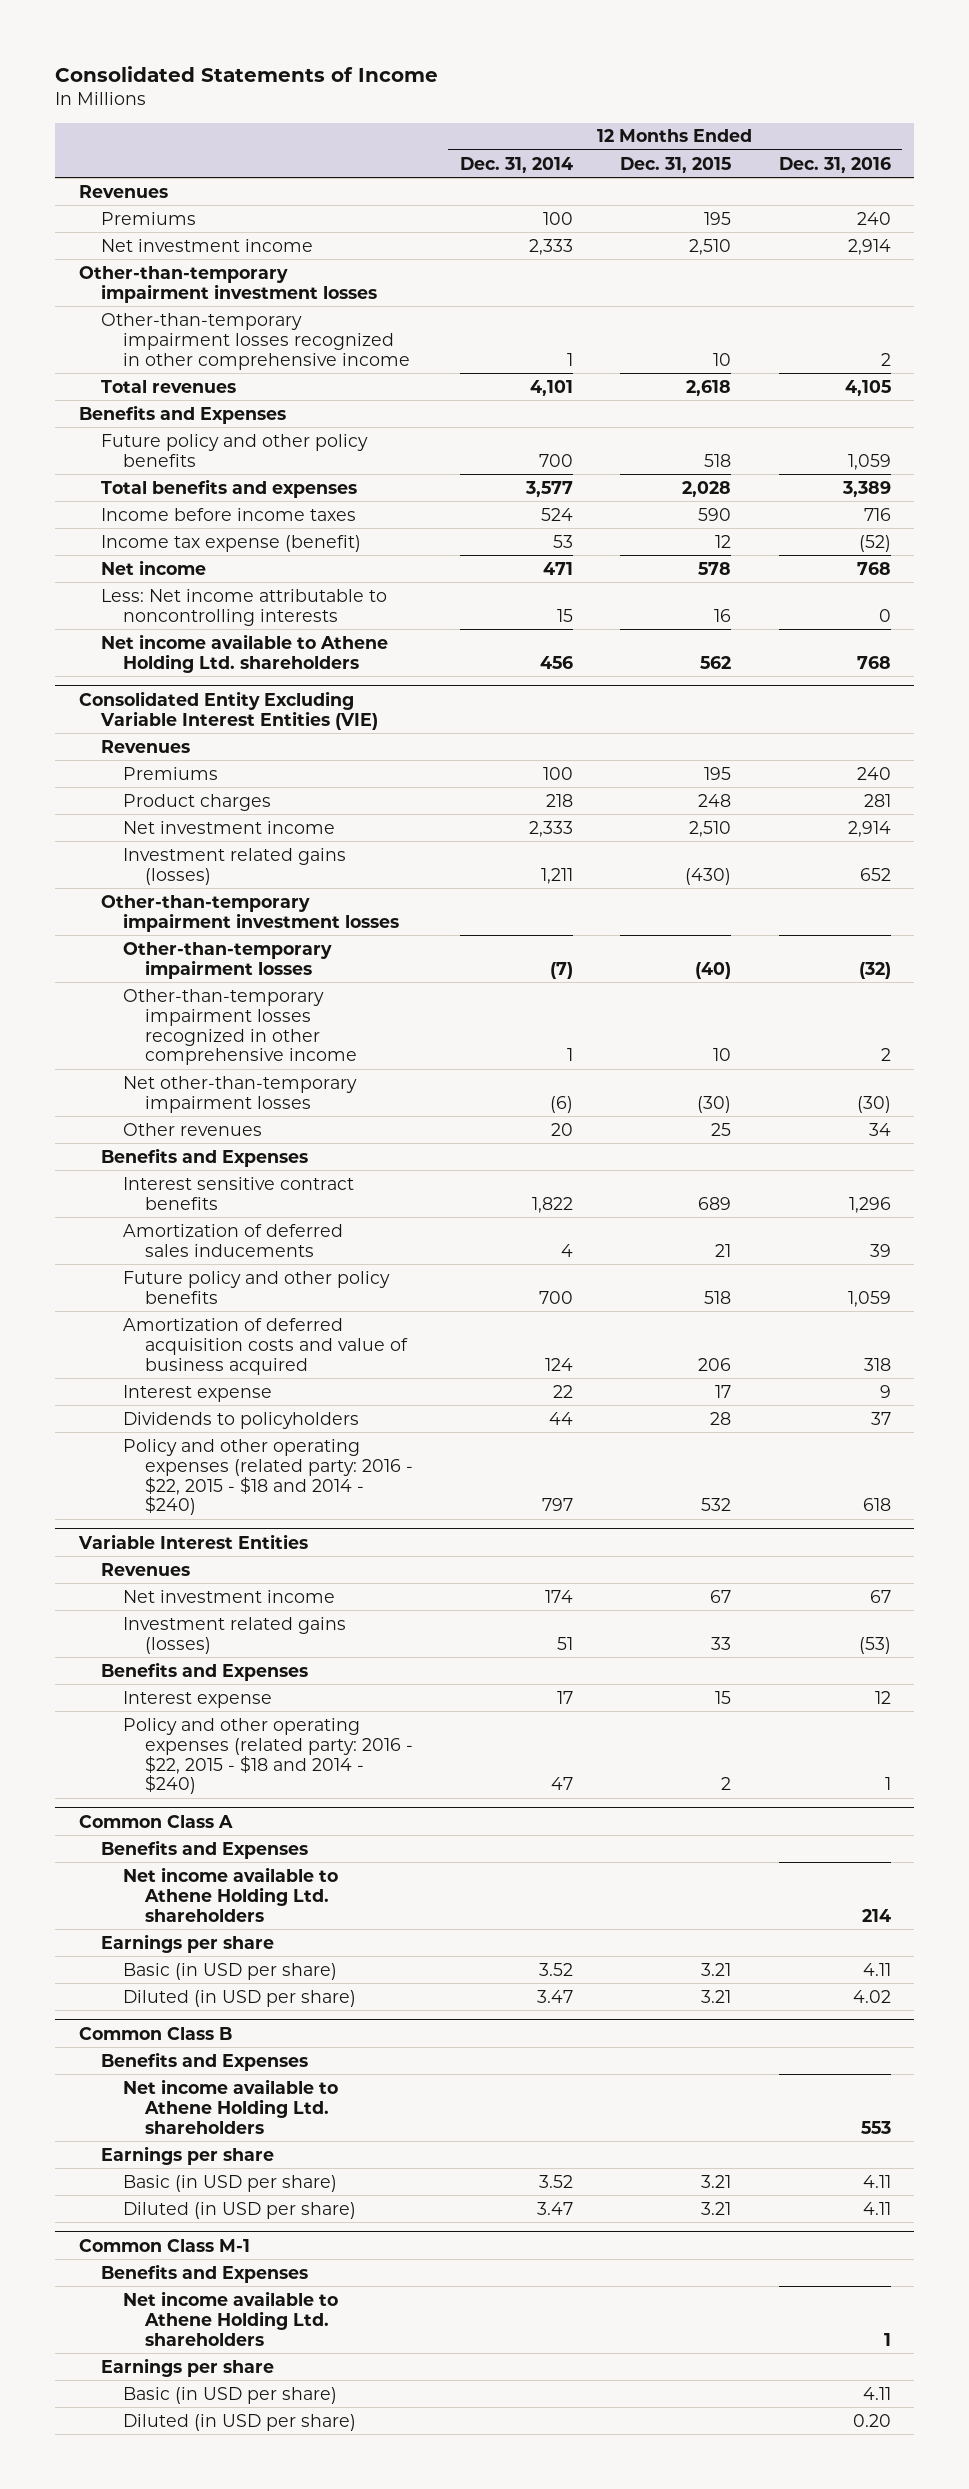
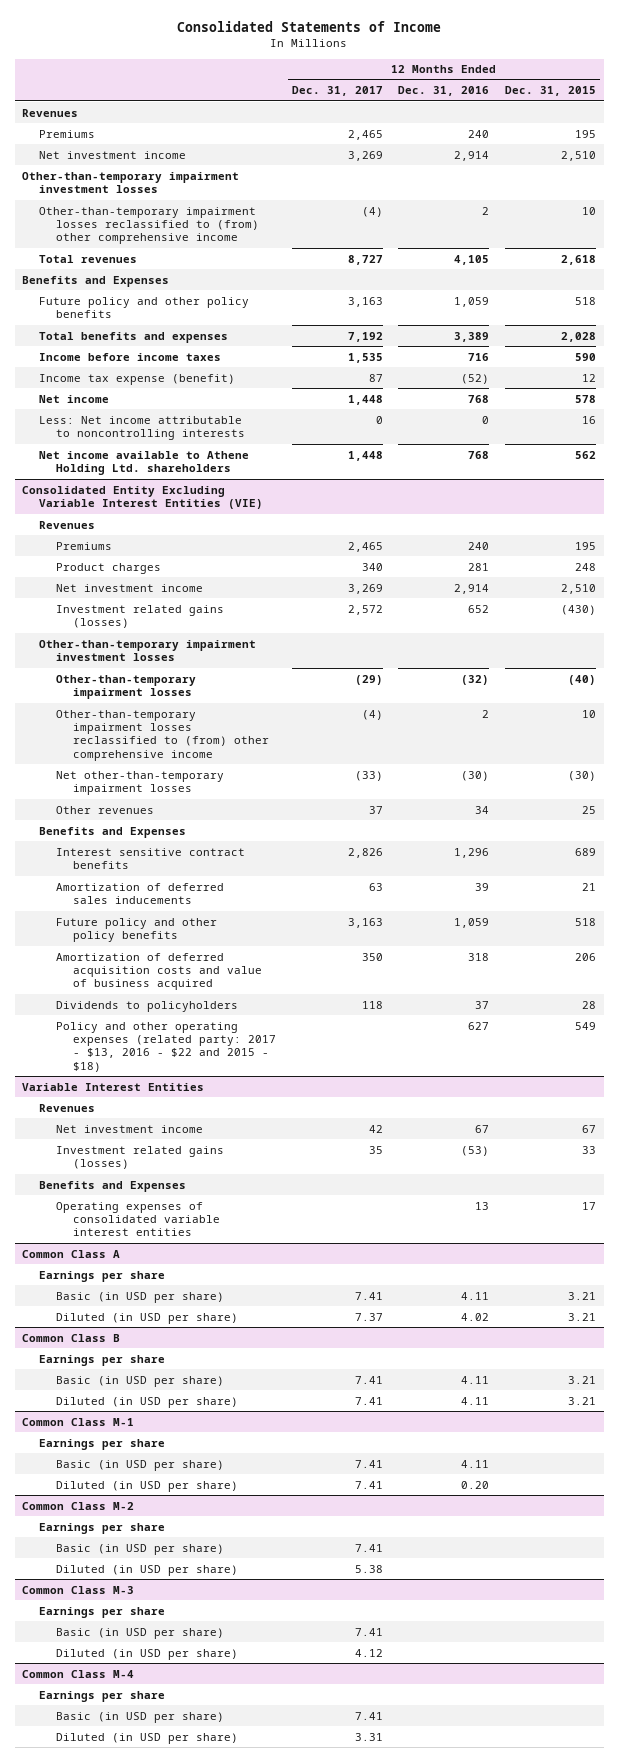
[460,156,574,173] Dec. 31, 2014 -> none
none -> [291,86,383,97] Dec. 31, 2017
[100,312,410,370] Other-than-temporary impairment losses recognized in other comprehensive income -> [39,206,260,245] Other-than-temporary impairment losses reclassified to (from) other comprehensive income
[122,988,357,1066] Other-than-temporary impairment losses recognized in other comprehensive income -> [56,709,270,761] Other-than-temporary impairment losses reclassified to (from) other comprehensive income
[122,1384,272,1402] Interest expense -> none
[122,1438,413,1516] Policy and other operating expenses (related party: 2016 - $22, 2015 - $18 and 2014 - $240) -> [56,1021,277,1072] Policy and other operating expenses (related party: 2017 - $13, 2016 - $22 and 2015 - $18)
[701,1498,732,1512] 532 -> [575,1021,597,1030] 549
[862,1498,891,1512] 618 -> [468,1021,490,1030] 627
[122,1690,272,1708] Interest expense -> none
[122,1717,413,1795] Policy and other operating expenses (related party: 2016 - $22, 2015 - $18 and 2014 - $240) -> none
none -> [56,1201,221,1237] Operating expenses of consolidated variable interest entities
[100,1839,308,1859] Benefits and Expenses -> none
[122,1866,338,1922] Net income available to Athene Holding Ltd. shareholders -> none
[100,2051,308,2071] Benefits and Expenses -> none
[122,2078,338,2134] Net income available to Athene Holding Ltd. shareholders -> none
[100,2263,308,2283] Benefits and Expenses -> none
[122,2290,338,2346] Net income available to Athene Holding Ltd. shareholders -> none
none -> [22,1501,135,1510] Common Class M-2
none -> [39,1522,166,1534] Earnings per share
none -> [56,1543,225,1555] Basic (in USD per share)
none -> [56,1564,239,1576] Diluted (in USD per share)
none -> [22,1585,135,1594] Common Class M-3
none -> [39,1606,166,1618] Earnings per share
none -> [56,1627,225,1639] Basic (in USD per share)
none -> [56,1648,239,1660] Diluted (in USD per share)
none -> [22,1669,135,1678] Common Class M-4
none -> [39,1690,166,1702] Earnings per share
none -> [56,1711,225,1723] Basic (in USD per share)
none -> [56,1732,239,1744] Diluted (in USD per share)

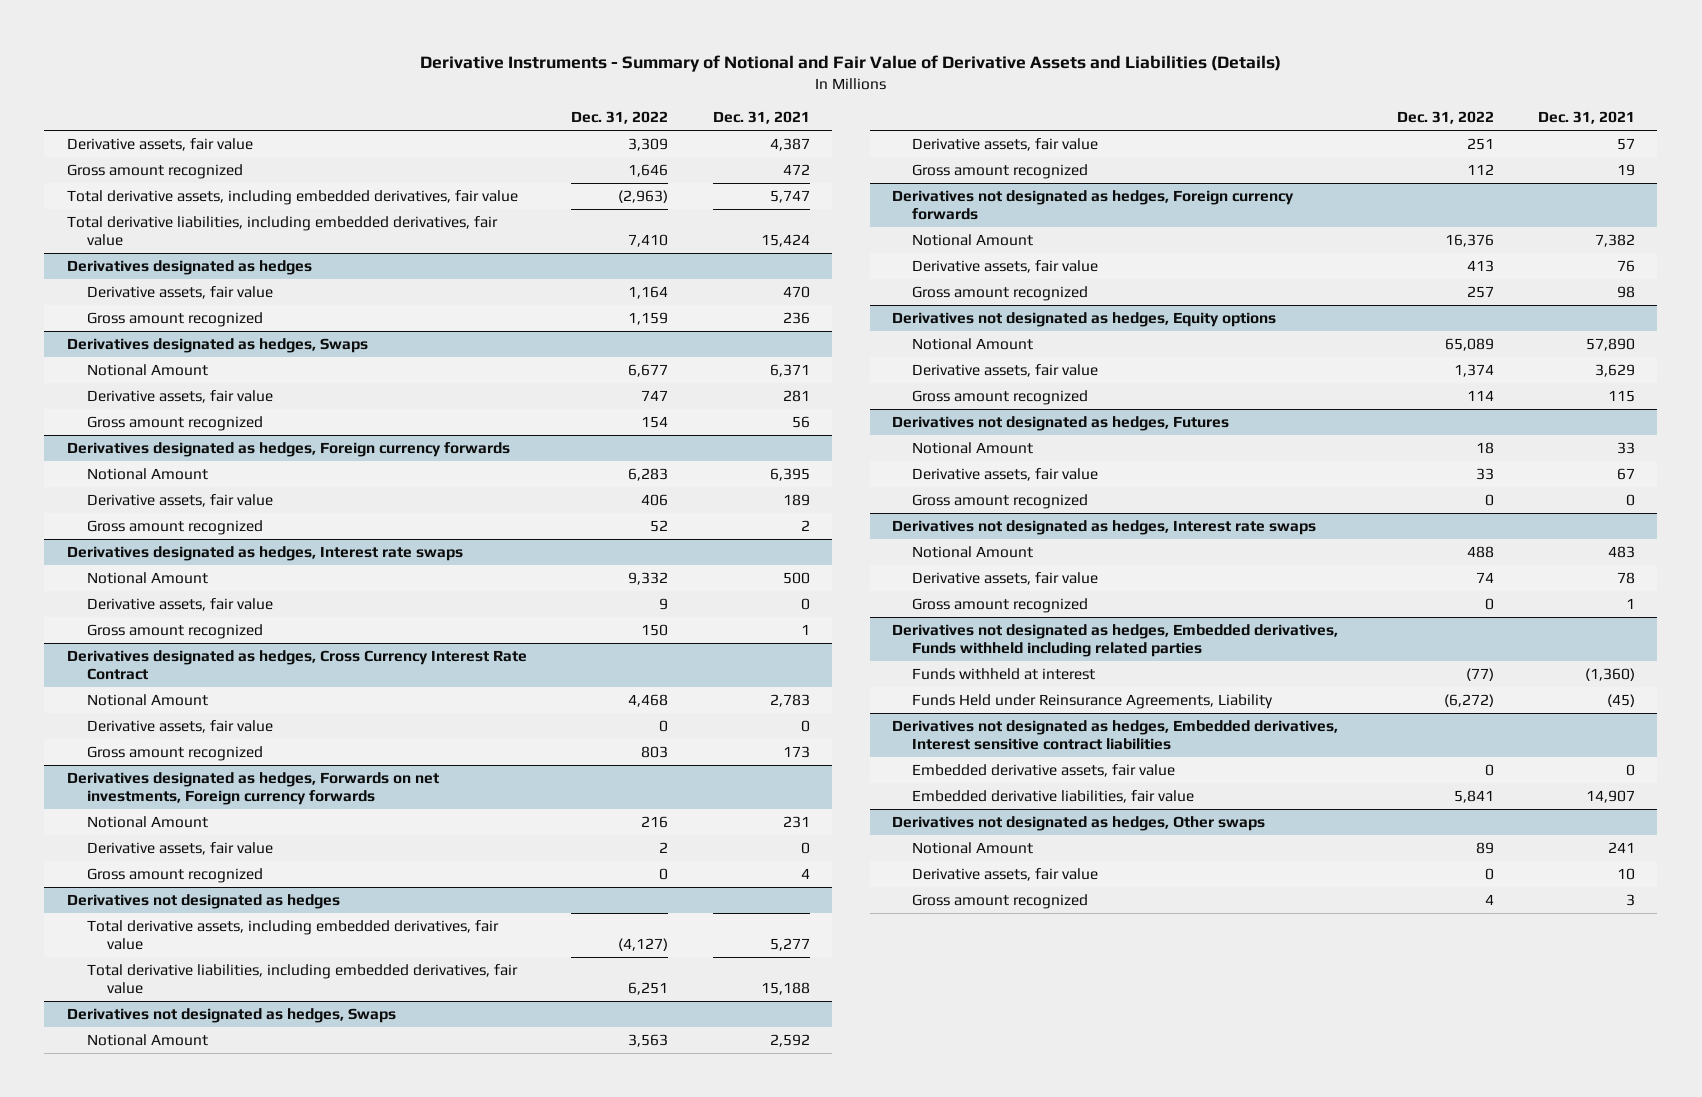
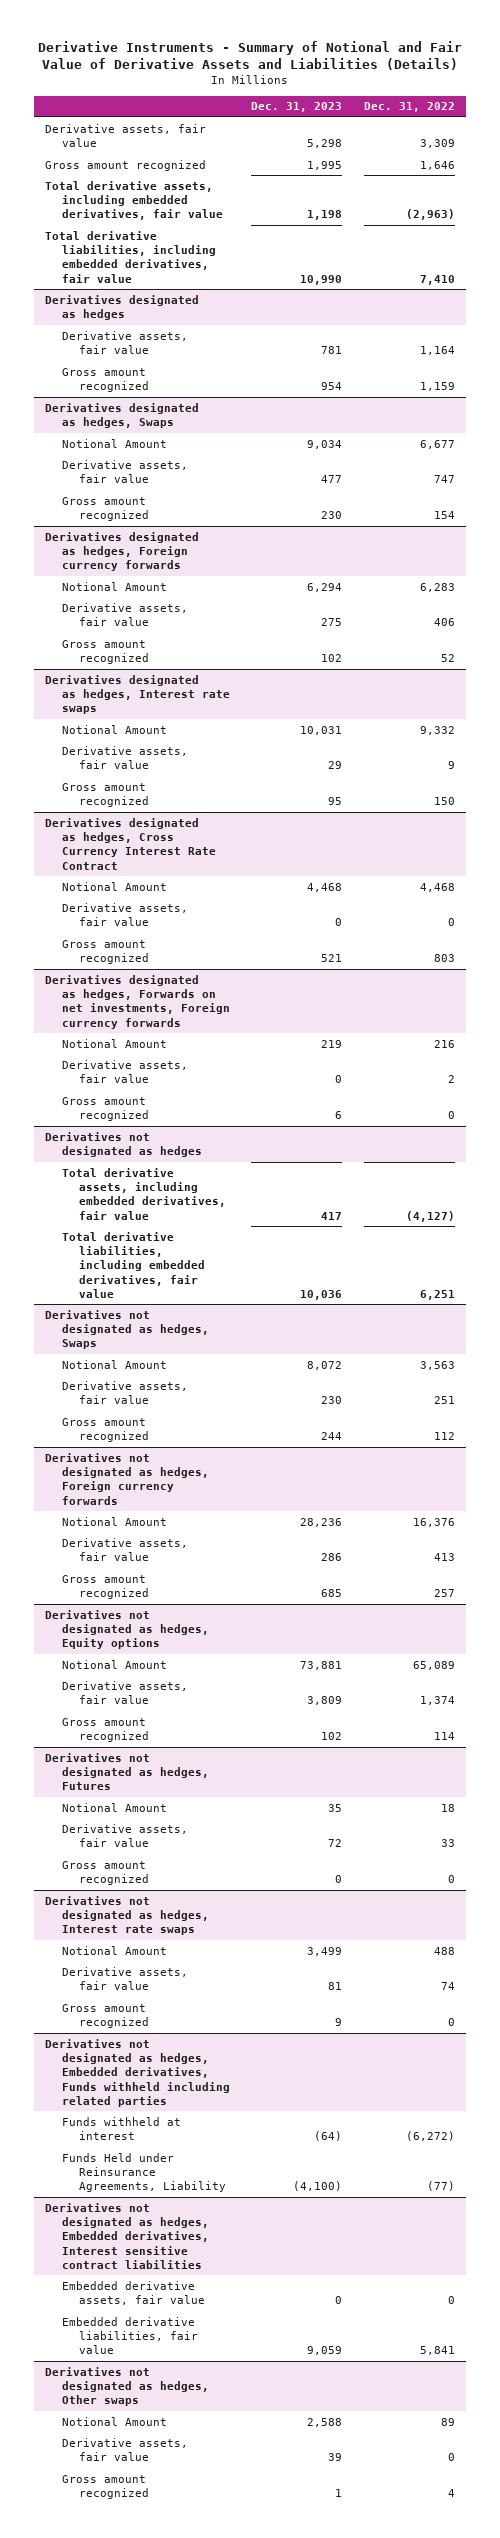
[712,110,810,124] Dec. 31, 2021 -> none
none -> [251,102,343,113] Dec. 31, 2023
[1465,667,1494,681] (77) -> [405,2131,455,2142] (6,272)
[1443,693,1494,707] (6,272) -> [426,2181,455,2192] (77)

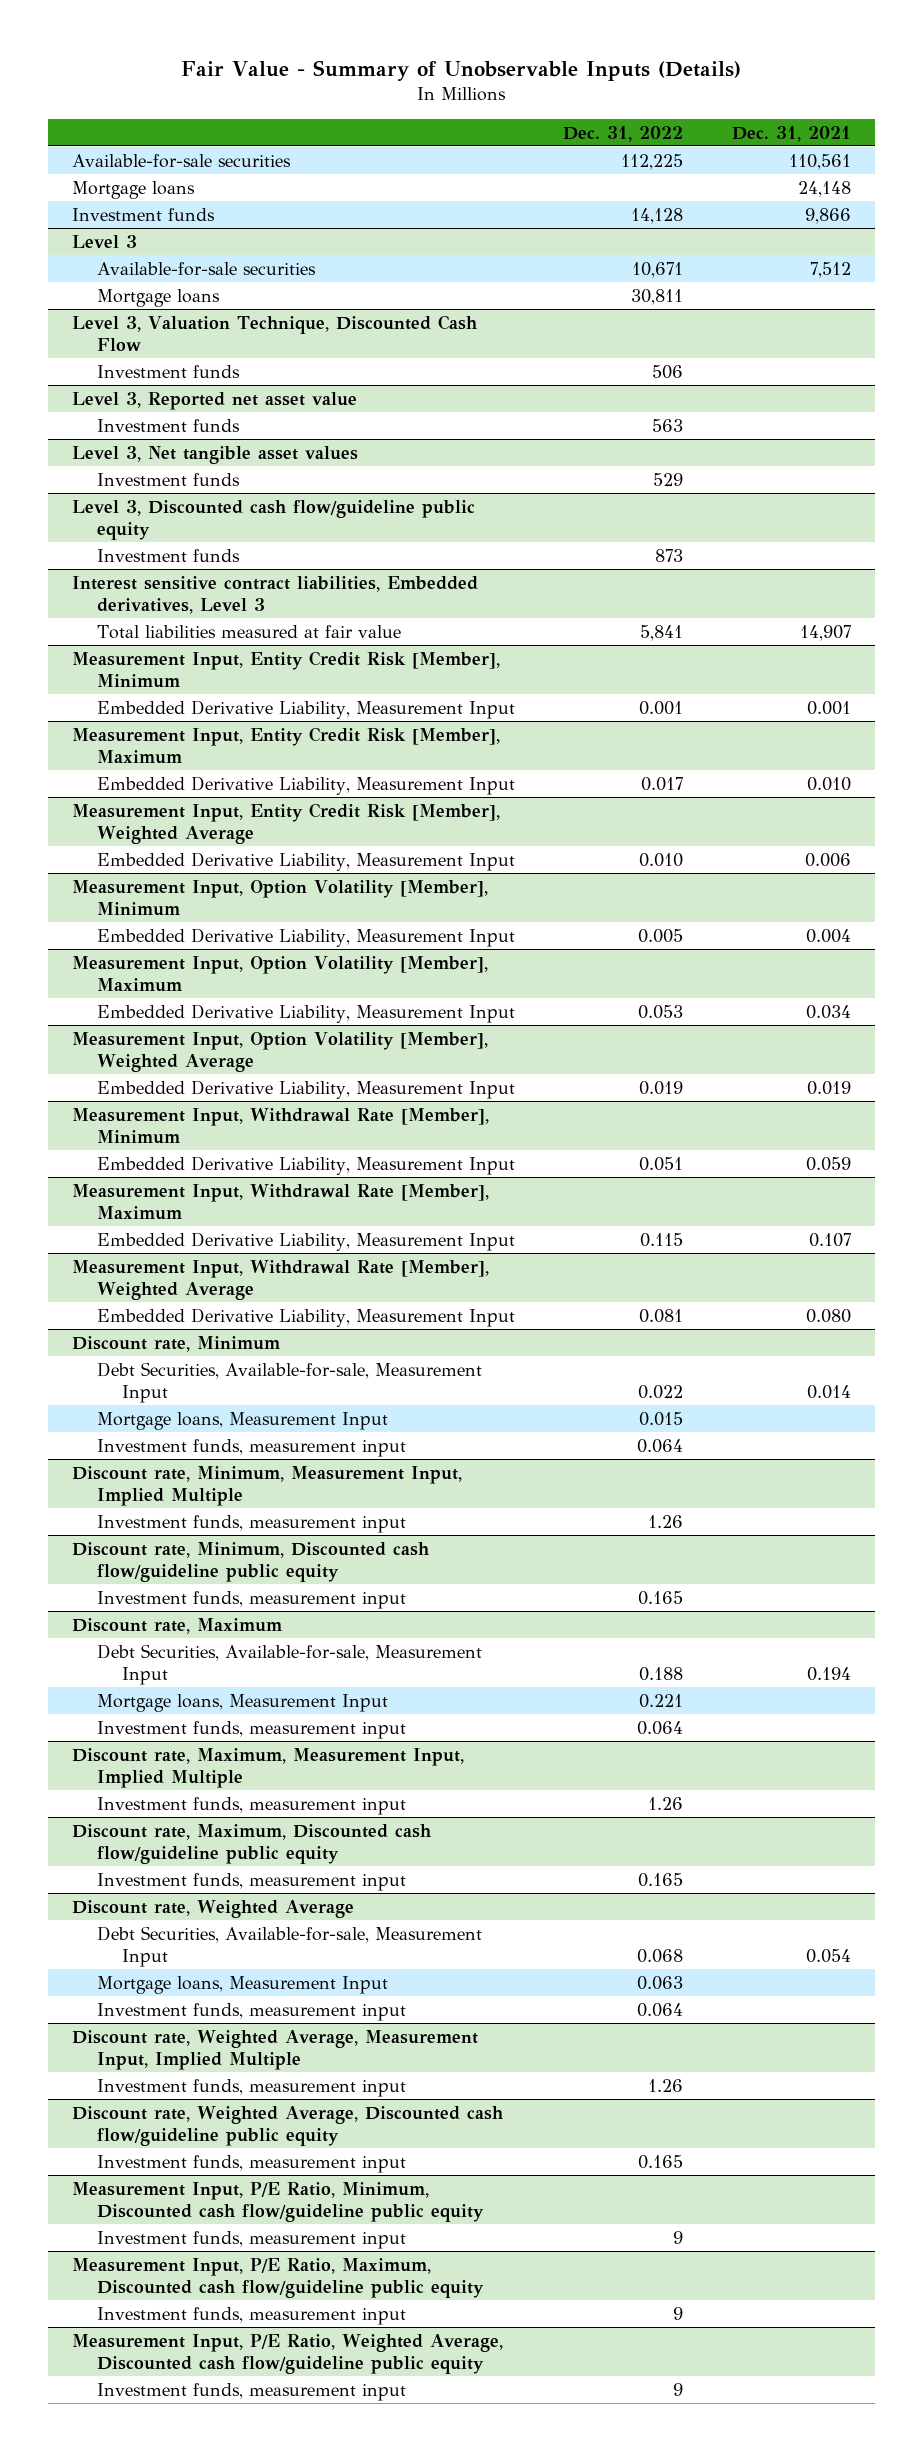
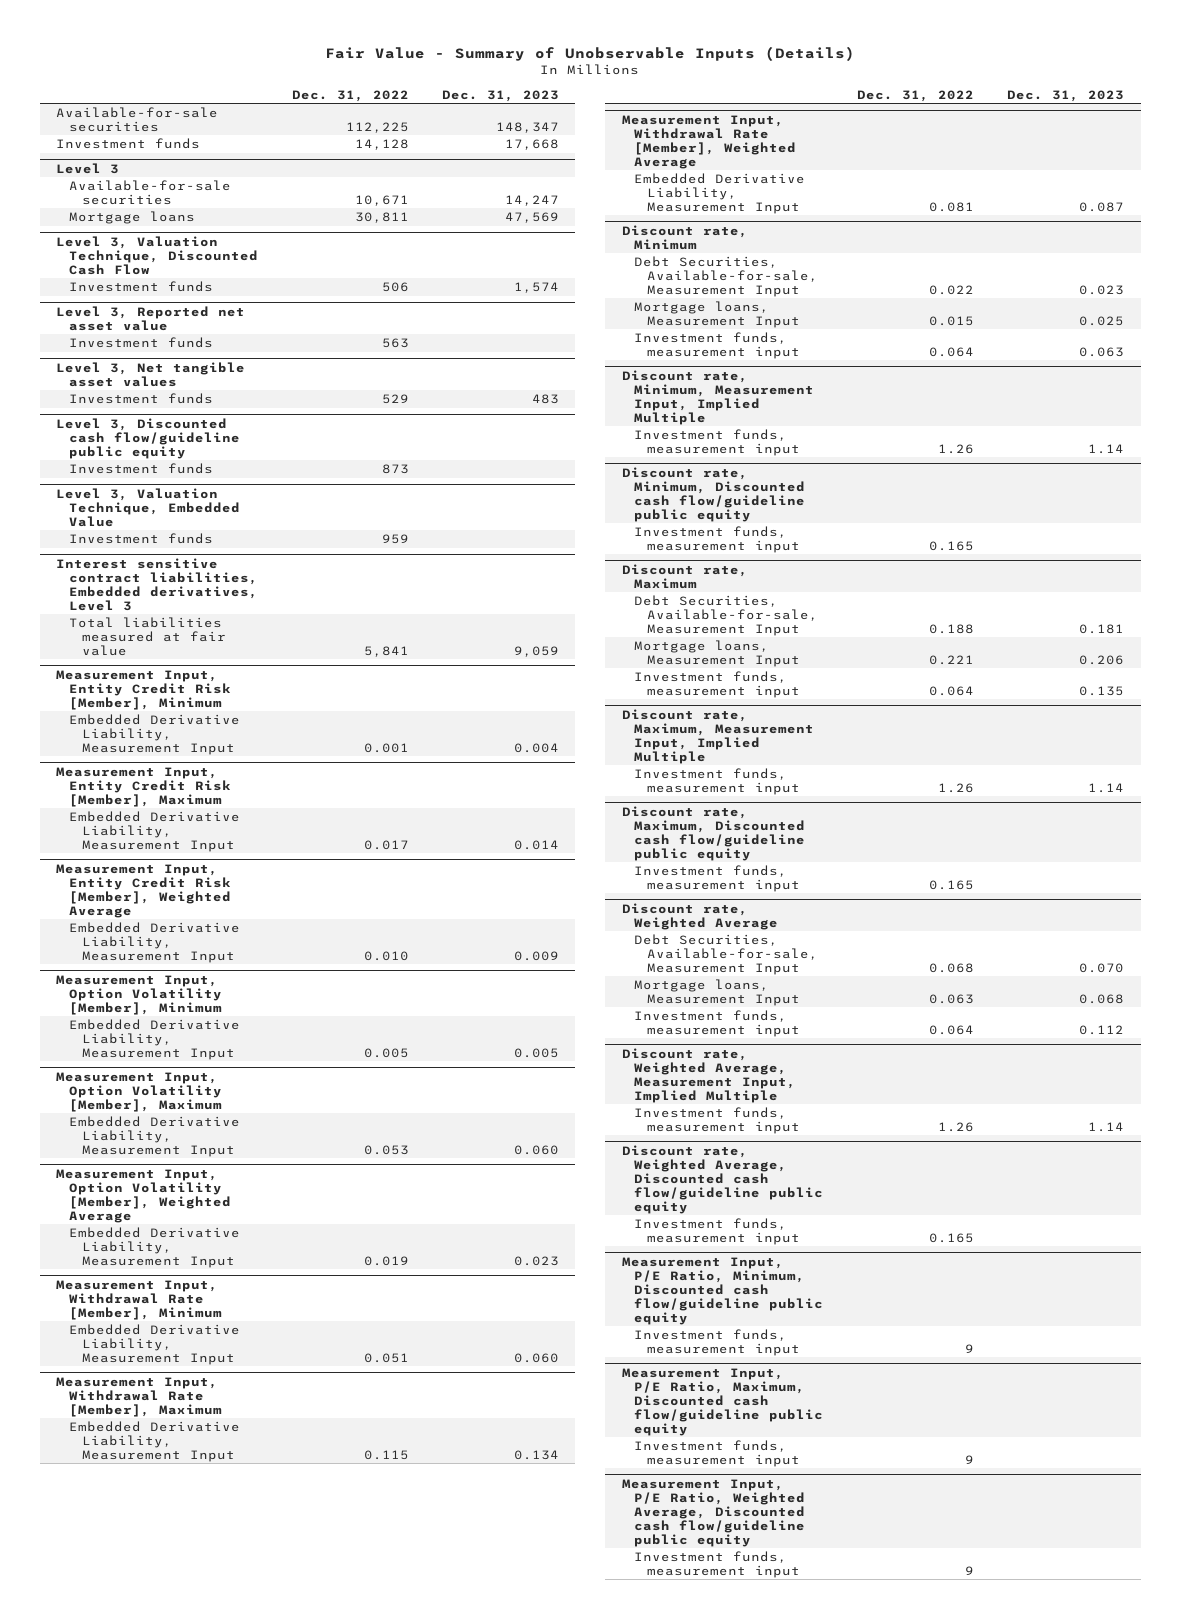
[731,125,851,142] Dec. 31, 2021 -> none
none -> [441,89,559,102] Dec. 31, 2023
[71,180,195,199] Mortgage loans -> none
none -> [56,487,241,527] Level 3, Valuation Technique, Embedded Value
none -> [69,532,214,544] Investment funds

